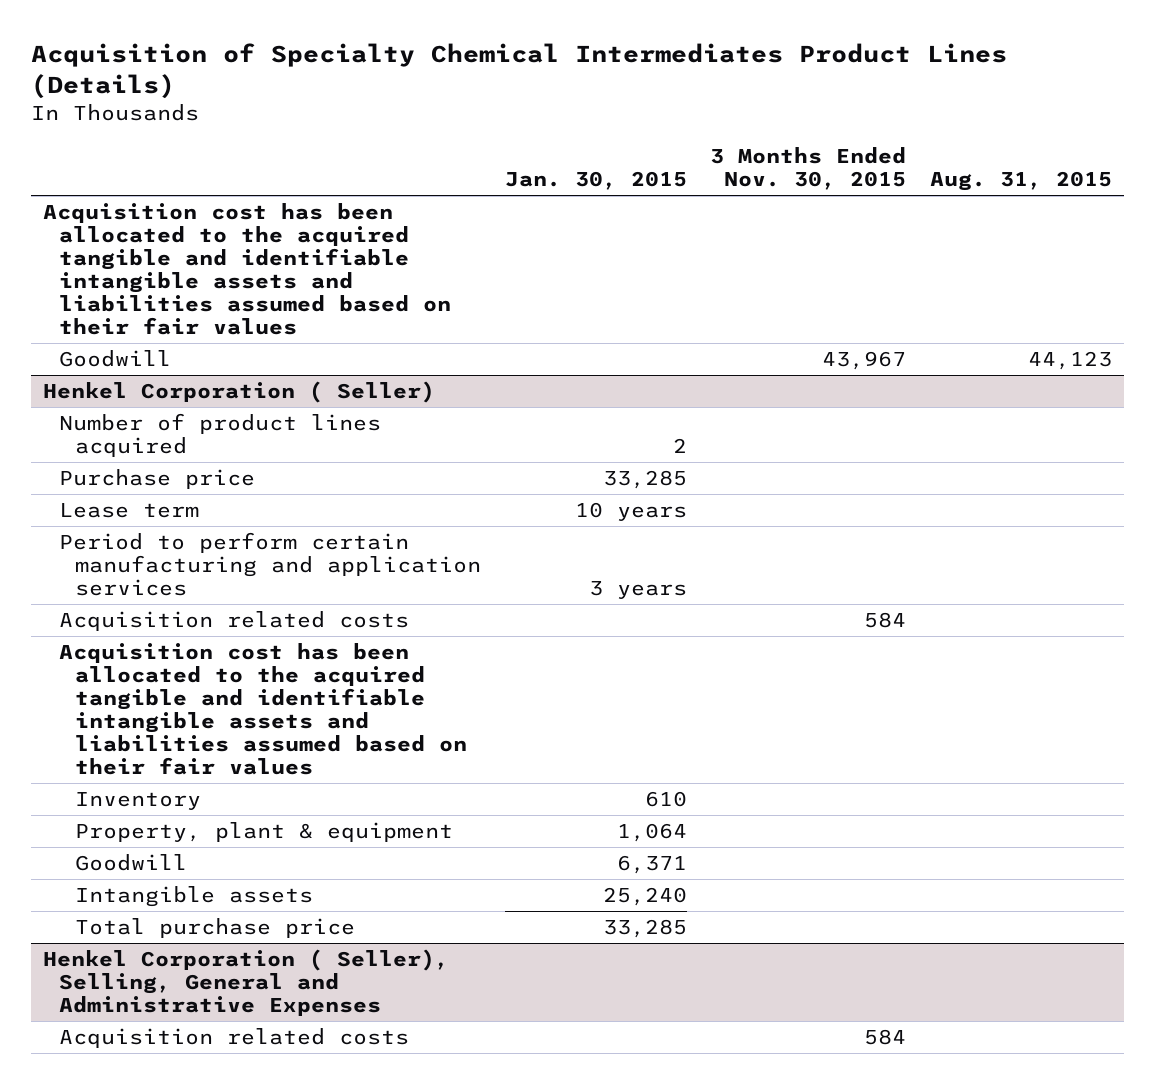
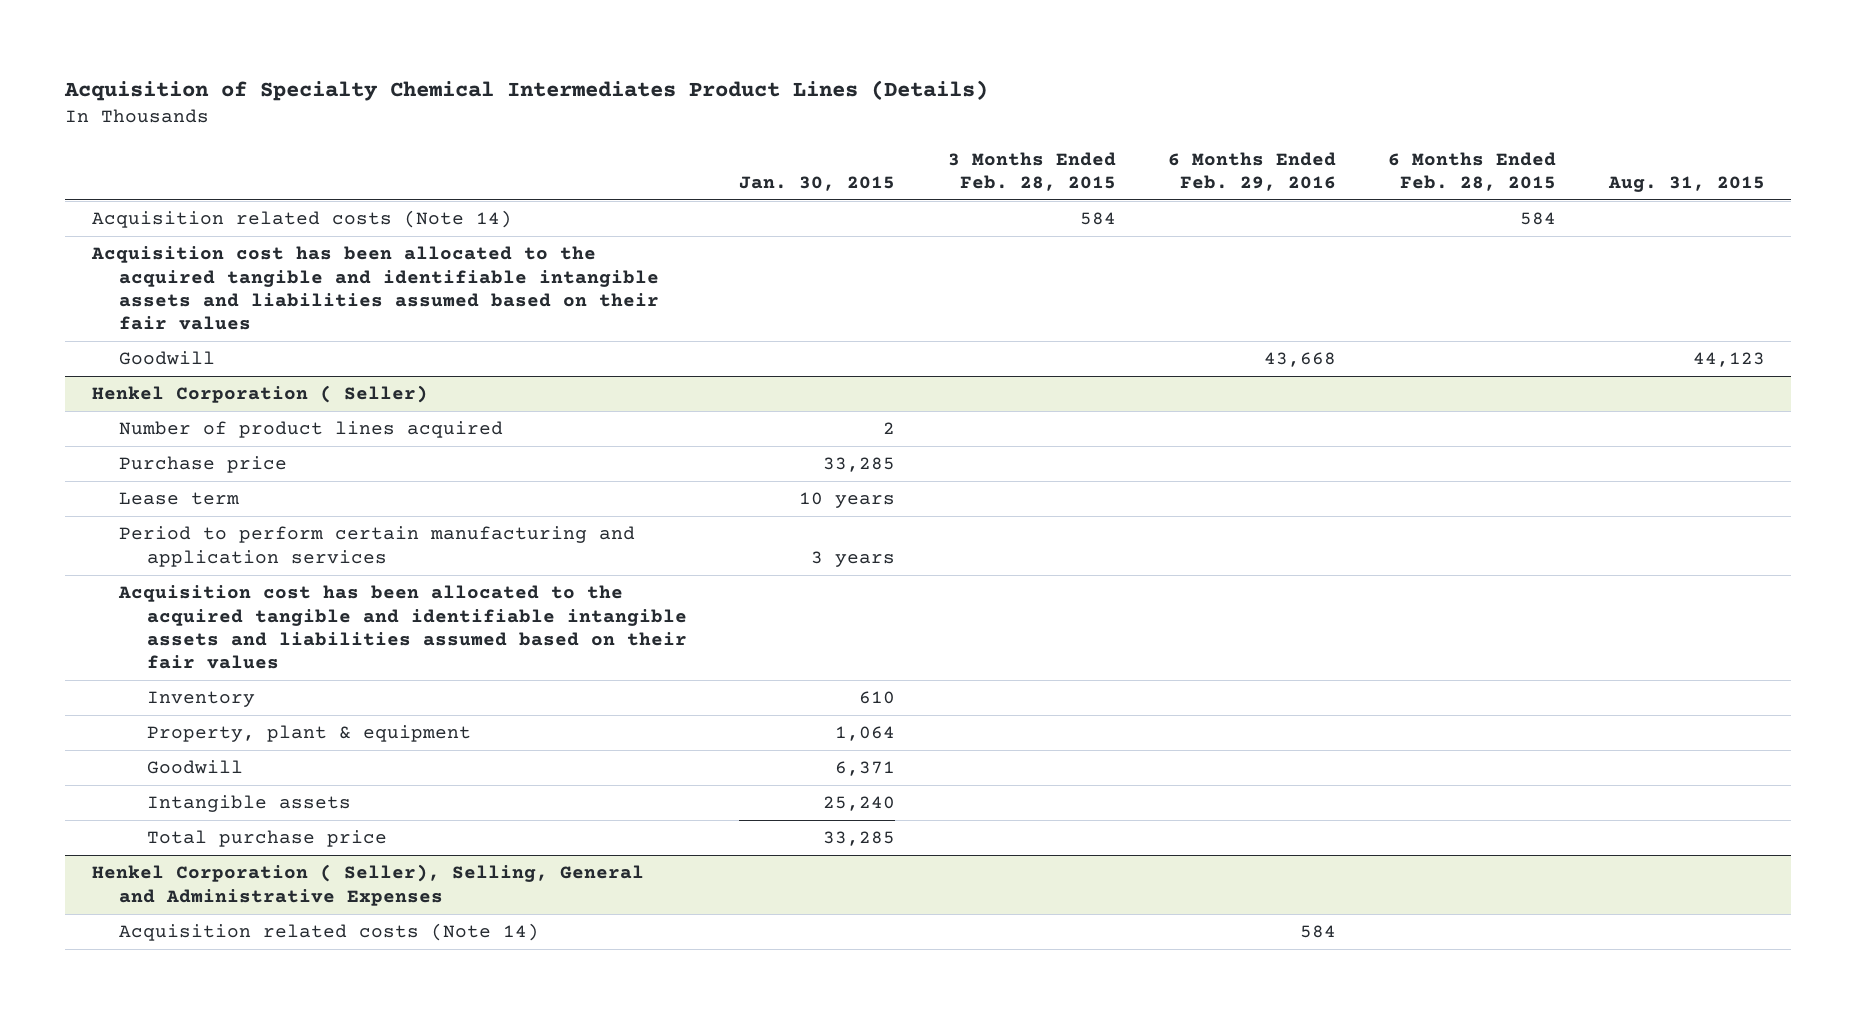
[710,147,907,191] 3 Months Ended Nov. 30, 2015 -> none
none -> [947,151,1116,191] 3 Months Ended Feb. 28, 2015
none -> [1168,151,1337,191] 6 Months Ended Feb. 29, 2016
none -> [1388,151,1557,191] 6 Months Ended Feb. 28, 2015
none -> [91,210,512,229] Acquisition related costs (Note 14)
[58,610,409,631] Acquisition related costs -> none
[58,1027,409,1048] Acquisition related costs -> [119,923,540,942] Acquisition related costs (Note 14)

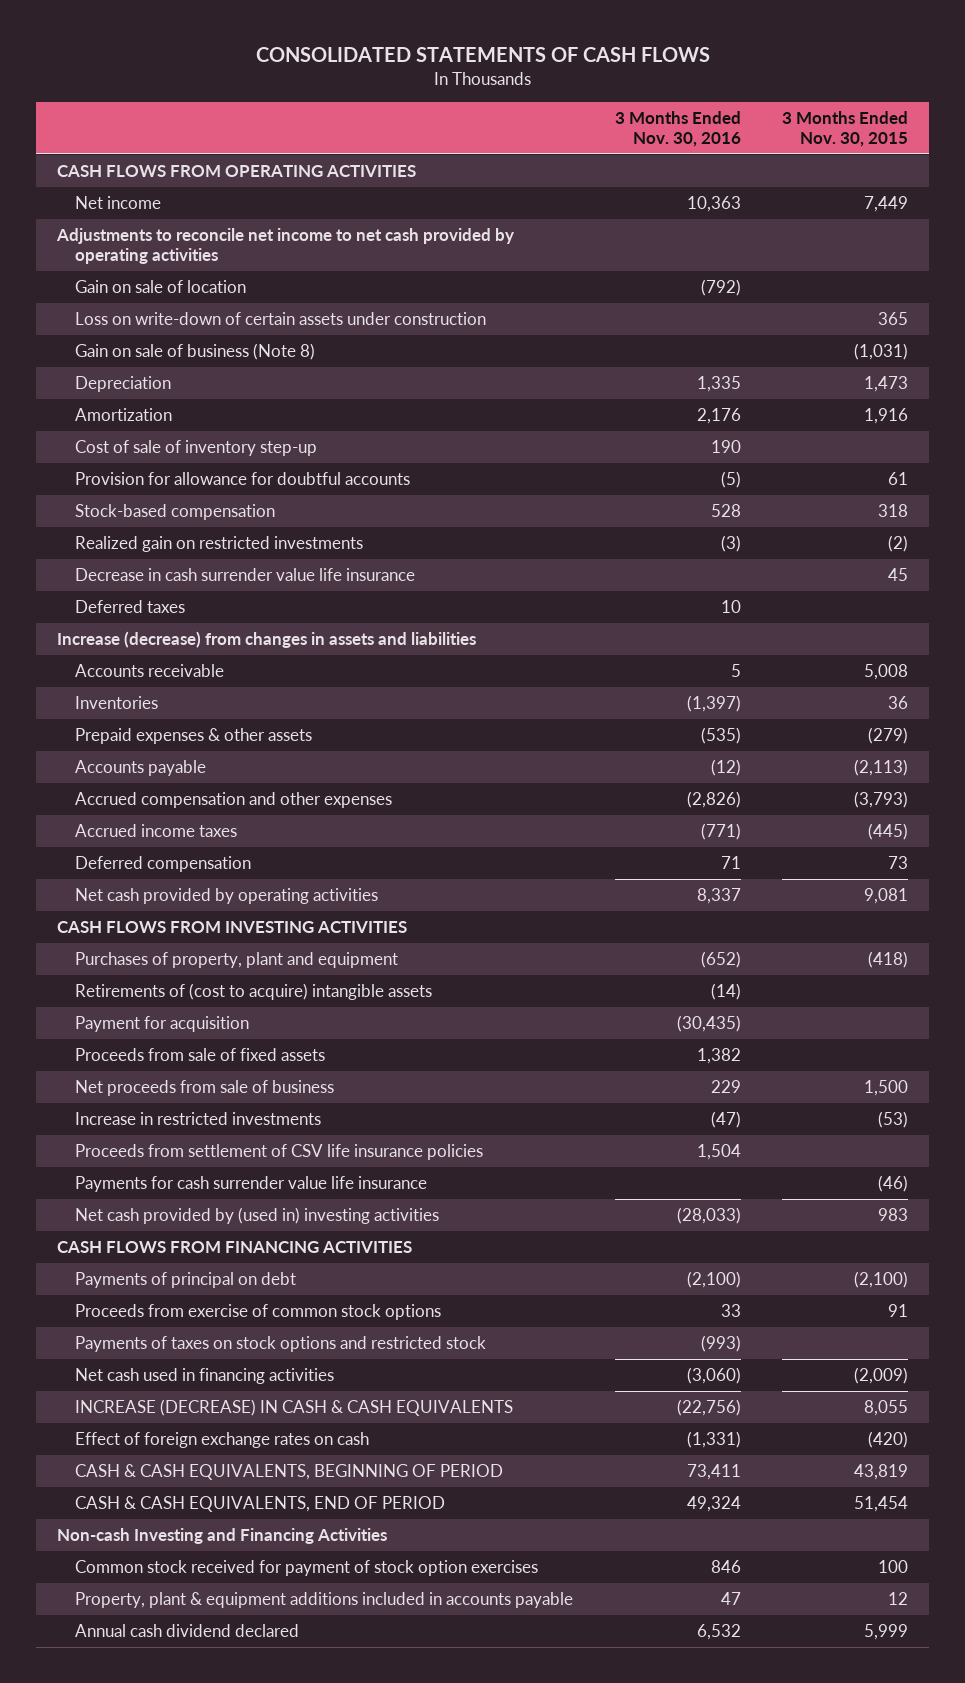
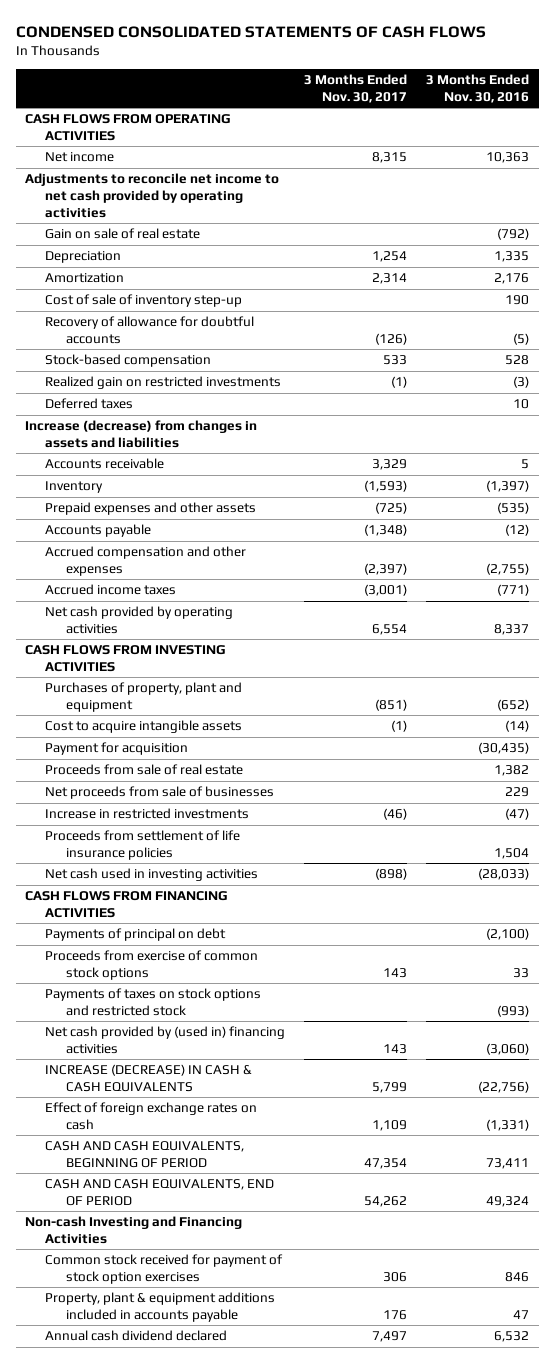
[255,47,710,63] CONSOLIDATED STATEMENTS OF CASH FLOWS -> [15,25,486,38] CONDENSED CONSOLIDATED STATEMENTS OF CASH FLOWS
[782,111,909,147] 3 Months Ended Nov. 30, 2015 -> none
none -> [304,74,408,104] 3 Months Ended Nov. 30, 2017
[74,312,486,326] Loss on write-down of certain assets under construction -> none
[74,343,315,361] Gain on sale of business (Note 8) -> none
[74,280,246,294] Gain on sale of location -> [45,228,201,240] Gain on sale of real estate
[74,472,410,486] Provision for allowance for doubtful accounts -> [45,316,255,345] Recovery of allowance for doubtful accounts
[74,568,415,582] Decrease in cash surrender value life insurance -> none
[74,696,158,710] Inventories -> [45,481,104,494] Inventory
[74,728,312,745] Prepaid expenses & other assets -> [45,502,257,516] Prepaid expenses and other assets
[686,791,741,809] (2,826) -> [486,563,530,576] (2,755)
[74,856,251,873] Deferred compensation -> none
[74,983,432,1001] Retirements of (cost to acquire) intangible assets -> [45,720,243,734] Cost to acquire intangible assets
[74,1048,325,1062] Proceeds from sale of fixed assets -> [45,764,244,776] Proceeds from sale of real estate
[74,1080,334,1097] Net proceeds from sale of business -> [45,786,275,800] Net proceeds from sale of businesses
[74,1176,427,1193] Payments for cash surrender value life insurance -> none
[74,1144,483,1161] Proceeds from settlement of CSV life insurance policies -> [45,830,241,861] Proceeds from settlement of life insurance policies
[74,1207,439,1225] Net cash provided by (used in) investing activities -> [45,868,259,882] Net cash used in investing activities
[74,1368,334,1385] Net cash used in financing activities -> [45,1026,286,1055] Net cash provided by (used in) financing activities
[74,1464,503,1481] CASH & CASH EQUIVALENTS, BEGINNING OF PERIOD -> [45,1141,245,1169] CASH AND CASH EQUIVALENTS, BEGINNING OF PERIOD
[74,1496,445,1513] CASH & CASH EQUIVALENTS, END OF PERIOD -> [45,1179,275,1207] CASH AND CASH EQUIVALENTS, END OF PERIOD

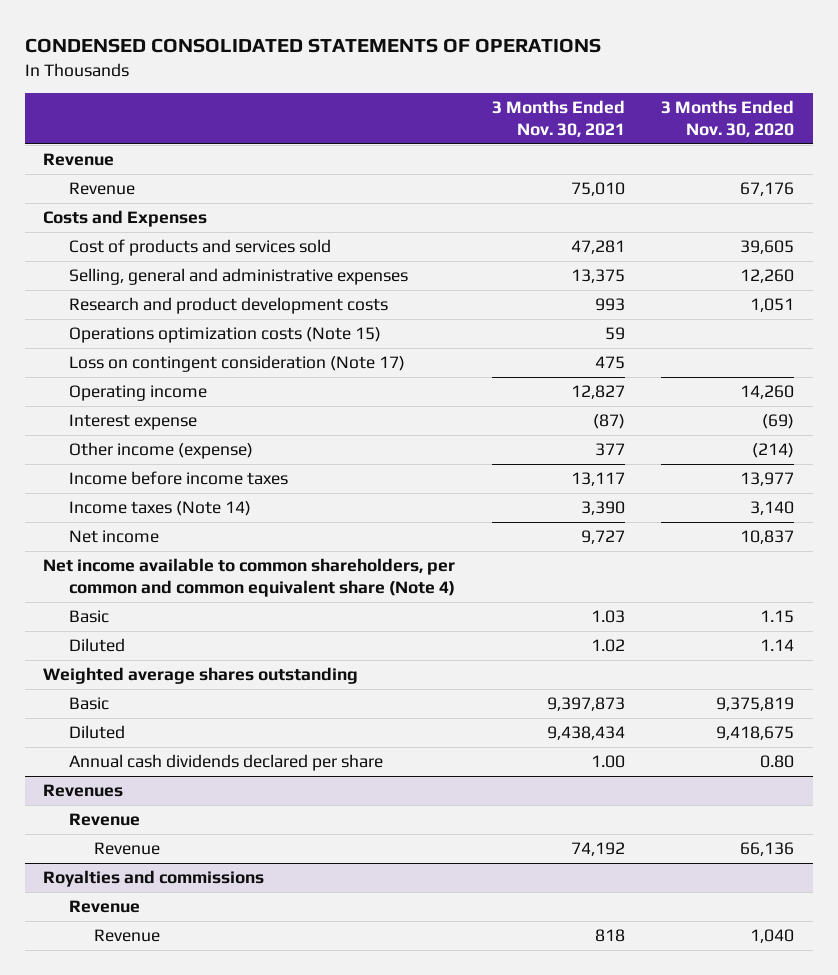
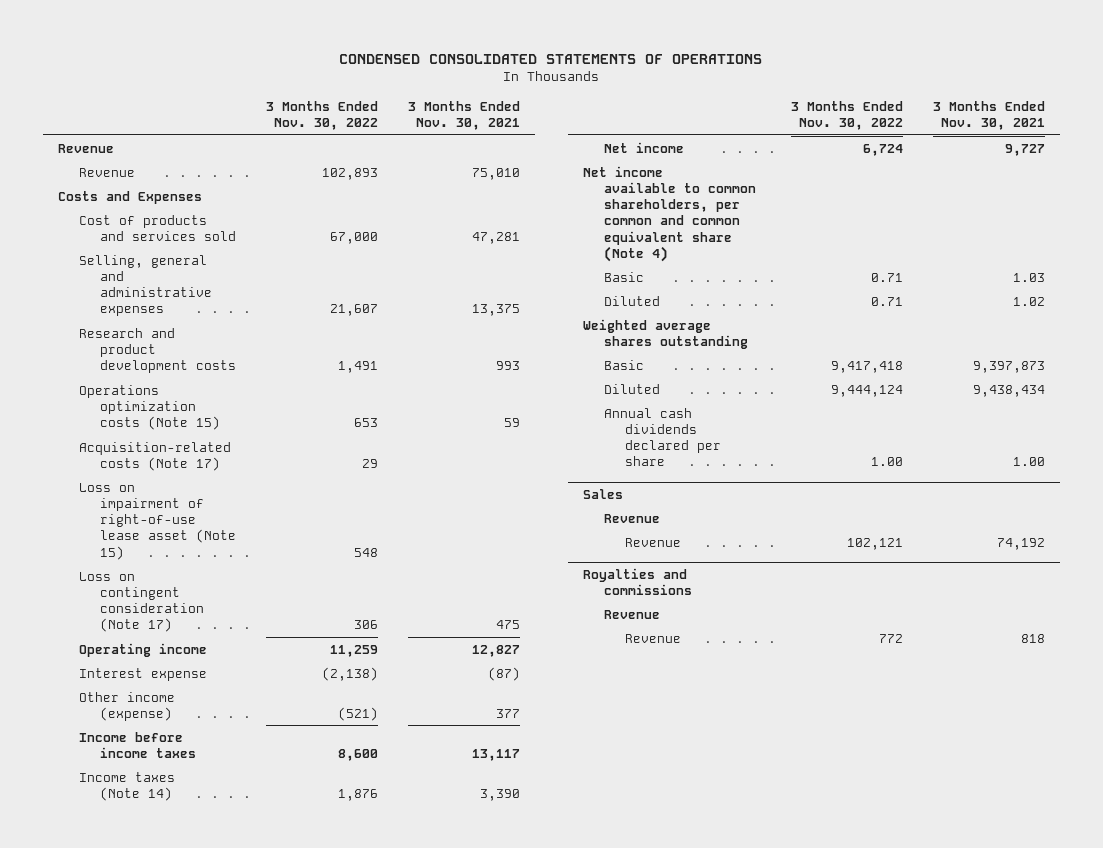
[661,100,795,138] 3 Months Ended Nov. 30, 2020 -> none
none -> [266,101,379,131] 3 Months Ended Nov. 30, 2022
none -> [79,441,232,471] Acquisition-related costs (Note 17)
none -> [79,482,237,560] Loss on impairment of right-of-use lease asset (Note 15)
[43,783,124,797] Revenues -> [582,488,623,499] Sales

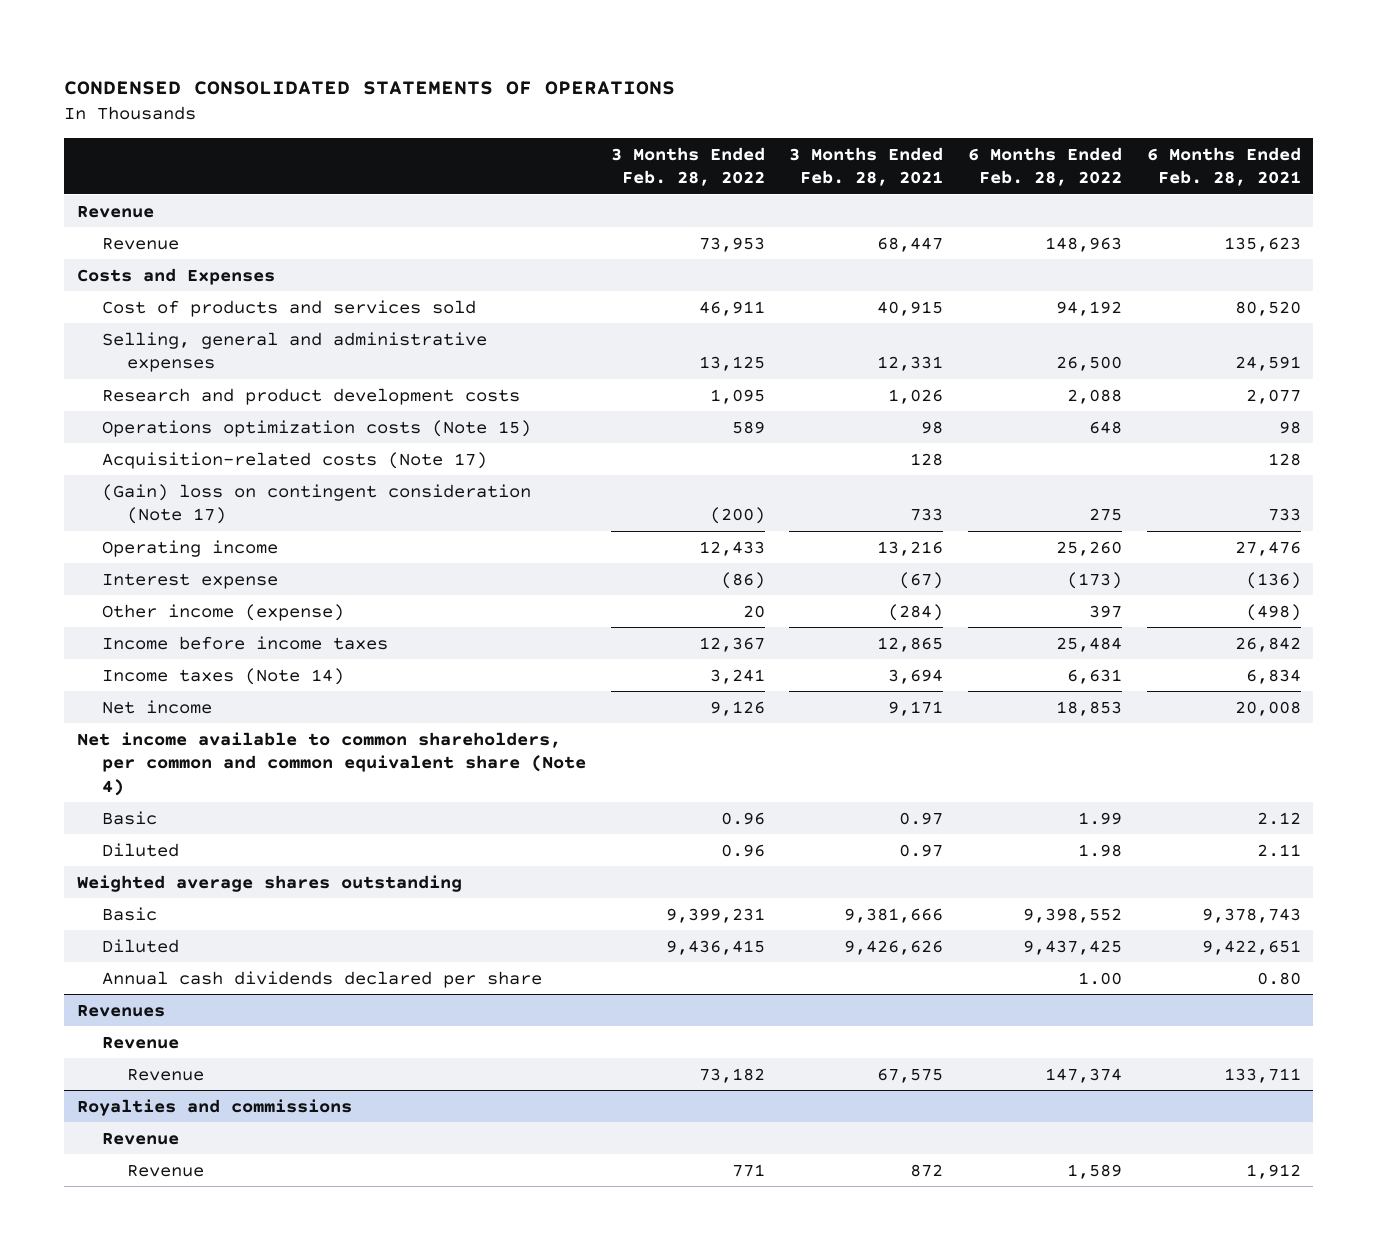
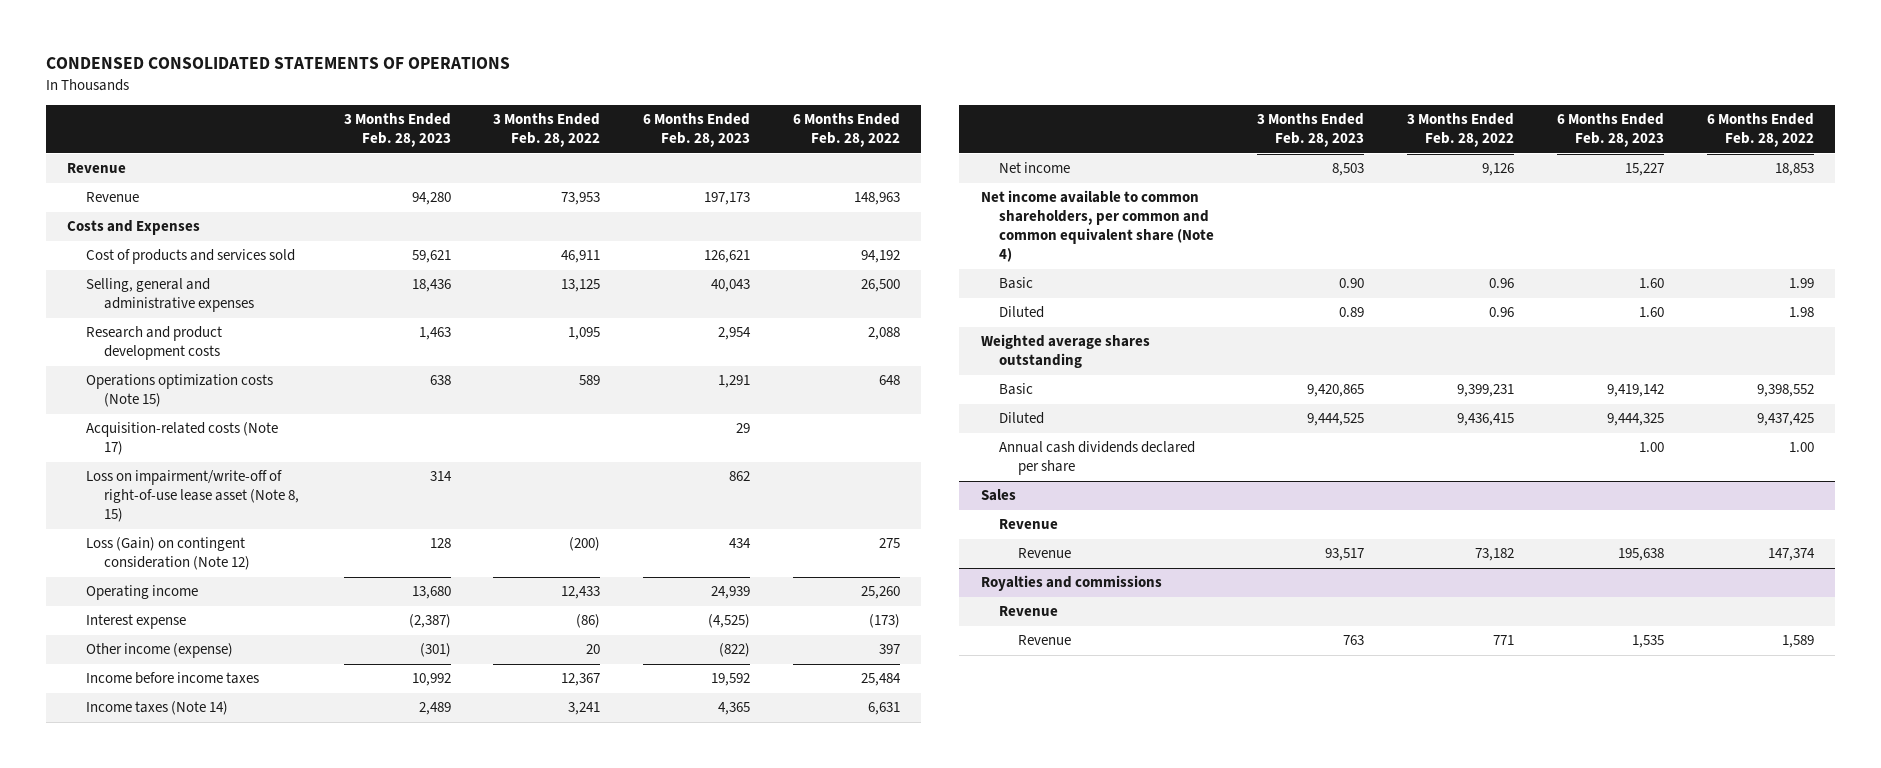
[789,146,944,187] 3 Months Ended Feb. 28, 2021 -> none
[1147,146,1302,187] 6 Months Ended Feb. 28, 2021 -> none
none -> [343,113,451,148] 3 Months Ended Feb. 28, 2023
none -> [643,113,751,148] 6 Months Ended Feb. 28, 2023
none -> [85,470,300,523] Loss on impairment/write-off of right-of-use lease asset (Note 8, 15)
[101,483,531,525] (Gain) loss on contingent consideration (Note 17) -> [85,537,251,571] Loss (Gain) on contingent consideration (Note 12)
[76,1004,165,1017] Revenues -> [980,489,1016,502] Sales

